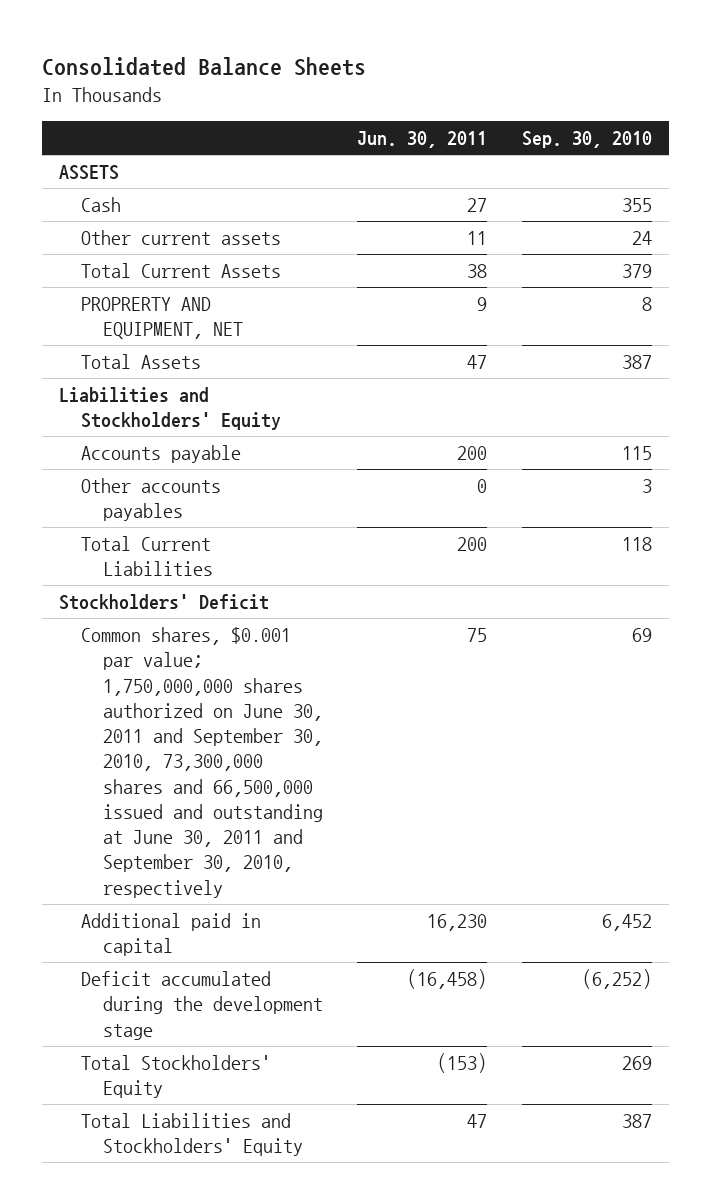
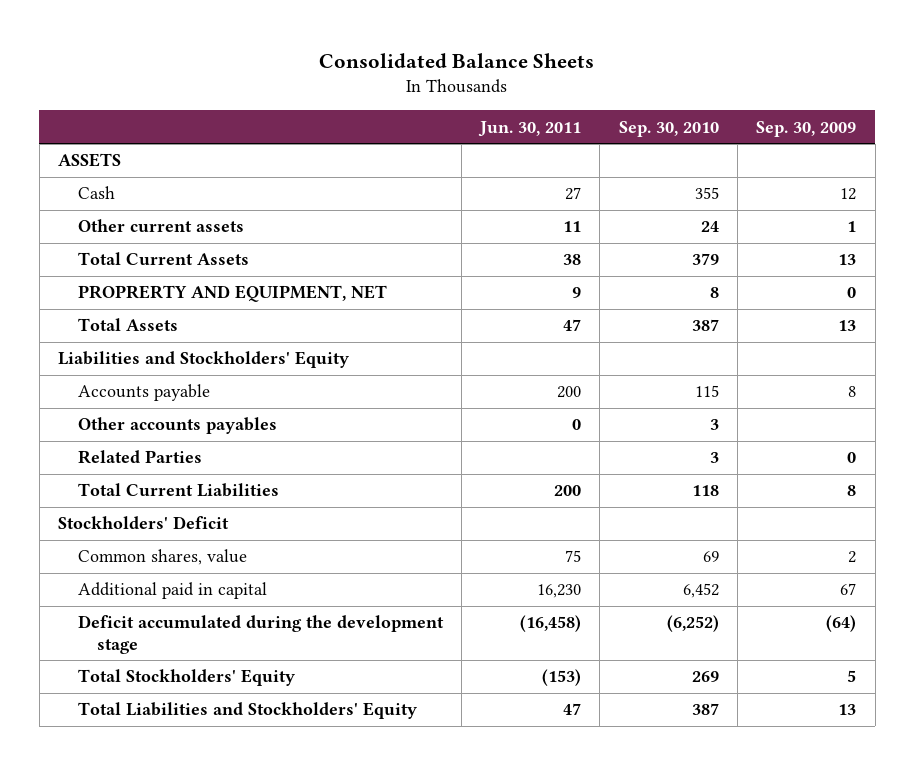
none -> [756,120,857,137] Sep. 30, 2009
none -> [77,450,202,465] Related Parties
[81,626,323,898] Common shares, $0.001 par value; 1,750,000,000 shares authorized on June 30, 2011 and September 30, 2010, 73,300,000 shares and 66,500,000 issued and outstanding at June 30, 2011 and September 30, 2010, respectively -> [77,549,247,566] Common shares, value

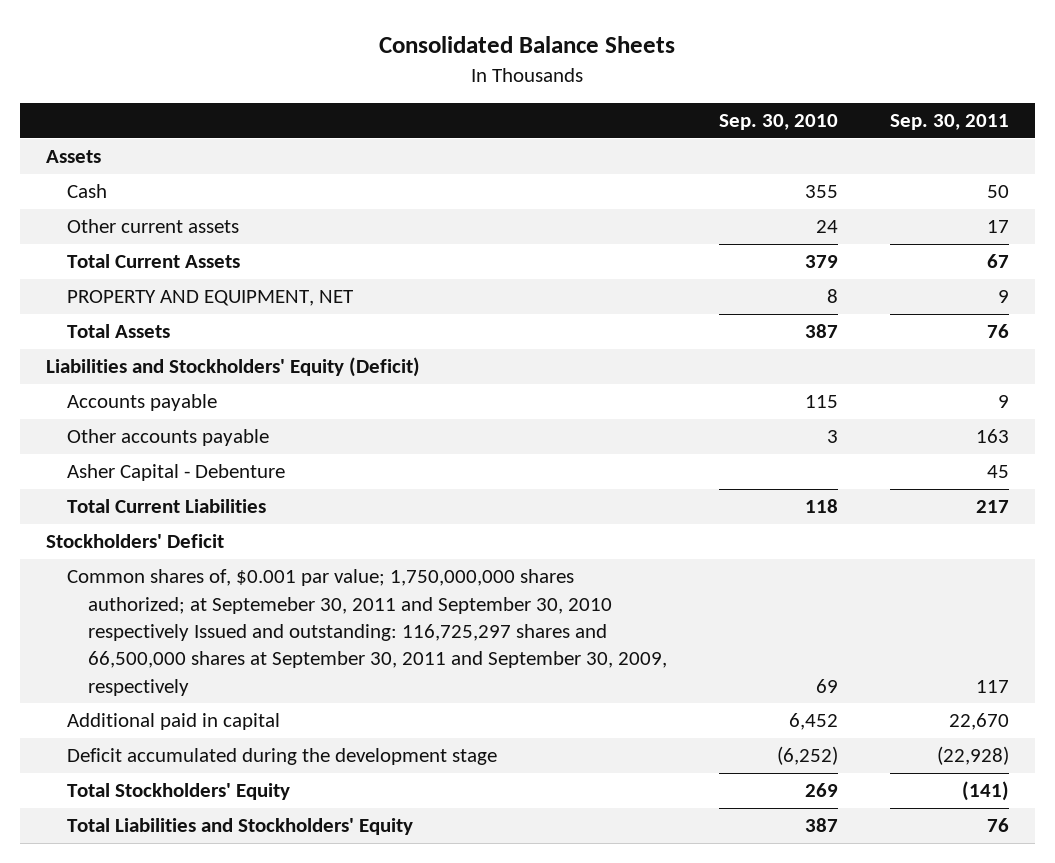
[478,120,582,137] Jun. 30, 2011 -> none
[756,120,857,137] Sep. 30, 2009 -> none
none -> [889,114,1009,131] Sep. 30, 2011
[58,153,122,168] ASSETS -> [46,150,102,164] Assets
[77,285,387,303] PROPRERTY AND EQUIPMENT, NET -> [67,290,354,307] PROPERTY AND EQUIPMENT, NET
[58,351,350,369] Liabilities and Stockholders' Equity -> [46,357,421,378] Liabilities and Stockholders' Equity (Deficit)
[77,450,202,465] Related Parties -> none
[77,417,277,435] Other accounts payables -> [67,429,270,447] Other accounts payable
none -> [67,464,286,482] Asher Capital - Debenture
[77,549,247,566] Common shares, value -> [67,569,667,696] Common shares of, $0.001 par value; 1,750,000,000 shares authorized; at Septemeber 30, 2011 and September 30, 2010 respectively Issued and outstanding: 116,725,297 shares and 66,500,000 shares at September 30, 2011 and September 30, 2009, respectively

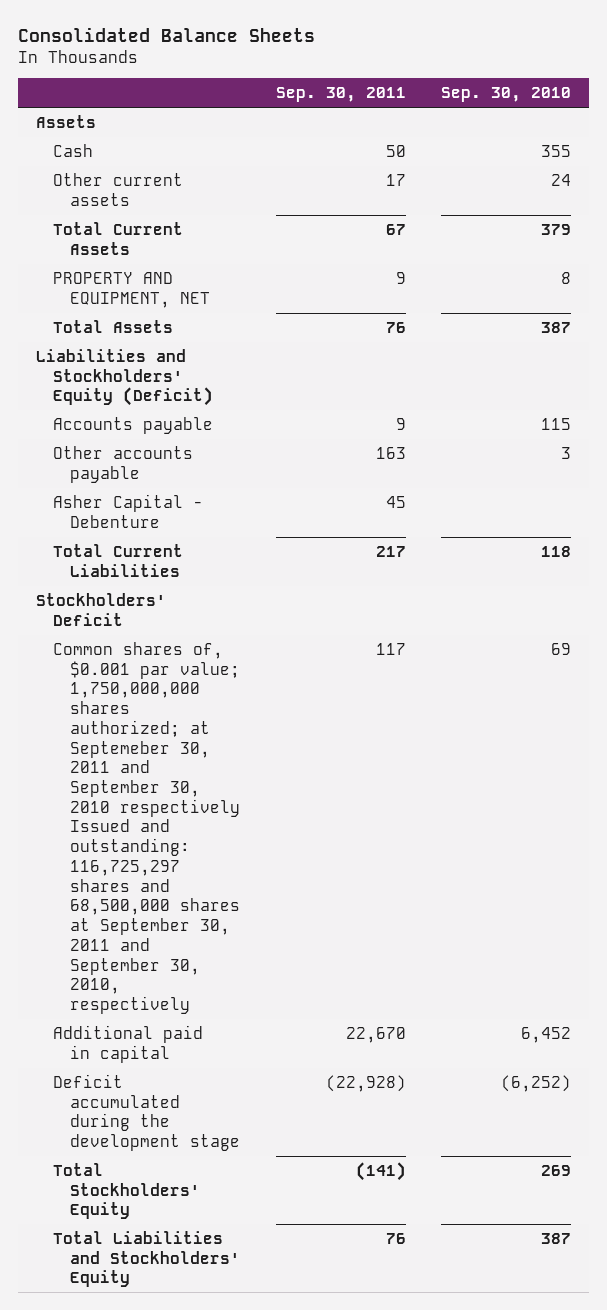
[67,569,667,696] Common shares of, $0.001 par value; 1,750,000,000 shares authorized; at Septemeber 30, 2011 and September 30, 2010 respectively Issued and outstanding: 116,725,297 shares and 66,500,000 shares at September 30, 2011 and September 30, 2009, respectively -> [52,641,240,1015] Common shares of, $0.001 par value; 1,750,000,000 shares authorized; at Septemeber 30, 2011 and September 30, 2010 respectively Issued and outstanding: 116,725,297 shares and 68,500,000 shares at September 30, 2011 and September 30, 2010, respectively

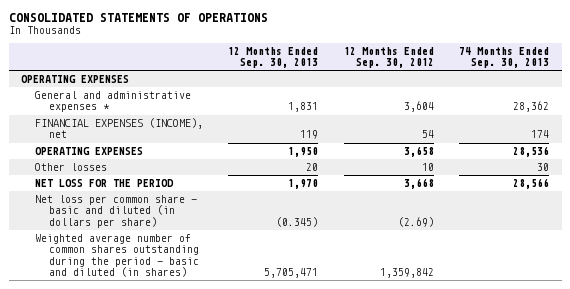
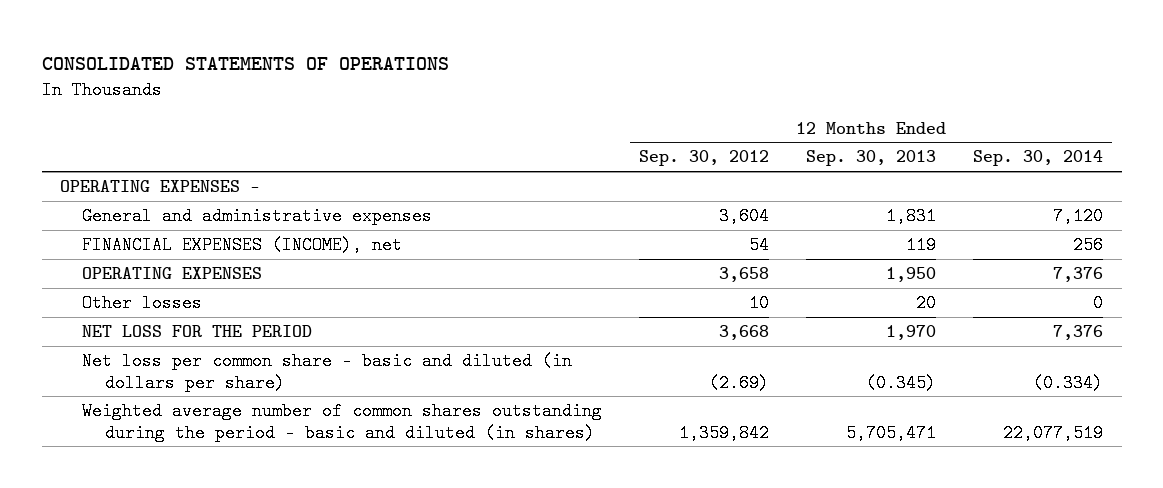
[458,47,549,69] 74 Months Ended Sep. 30, 2013 -> none
none -> [973,150,1104,167] Sep. 30, 2014
[21,75,130,84] OPERATING EXPENSES -> [60,180,261,193] OPERATING EXPENSES -
[35,91,192,113] General and administrative expenses * -> [82,207,433,226] General and administrative expenses

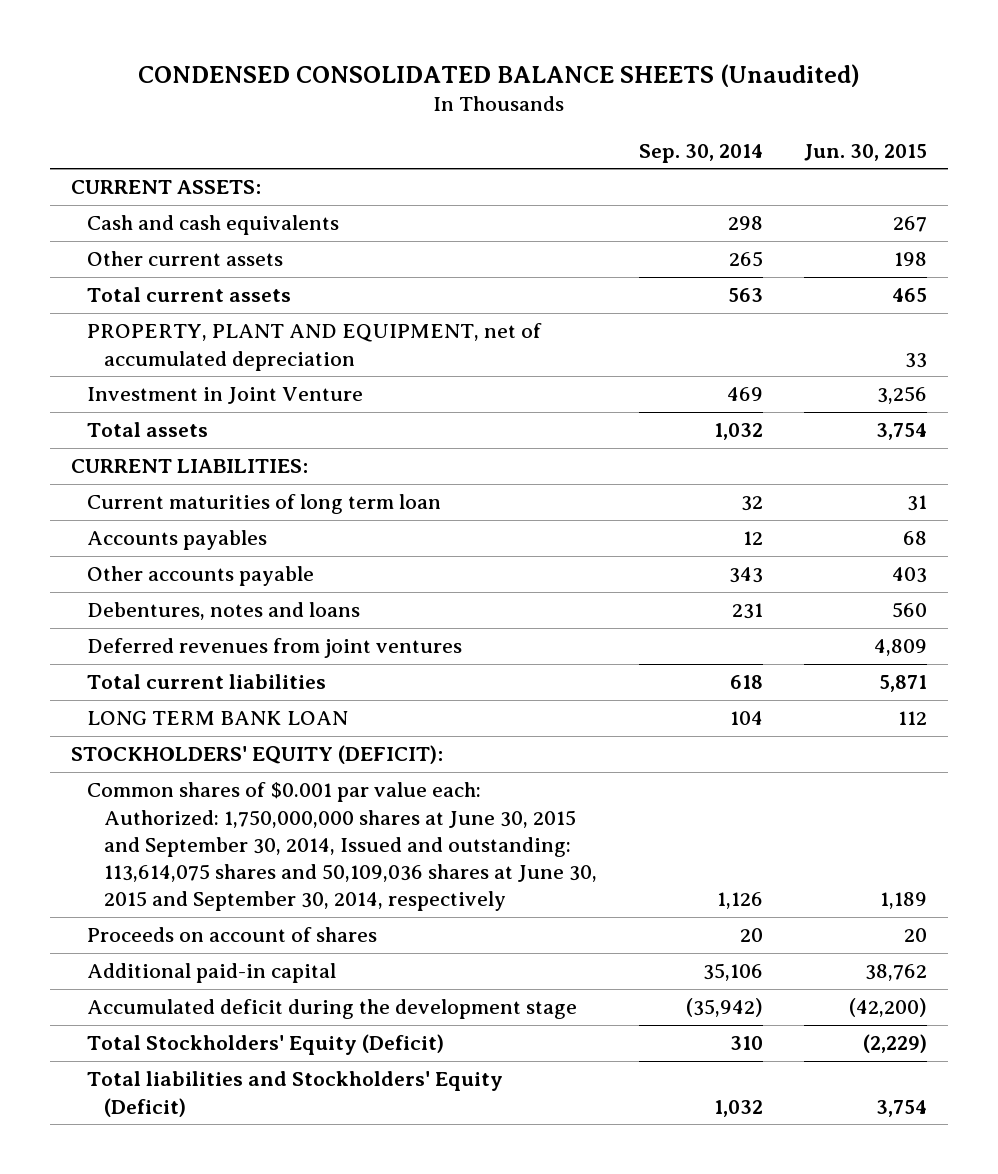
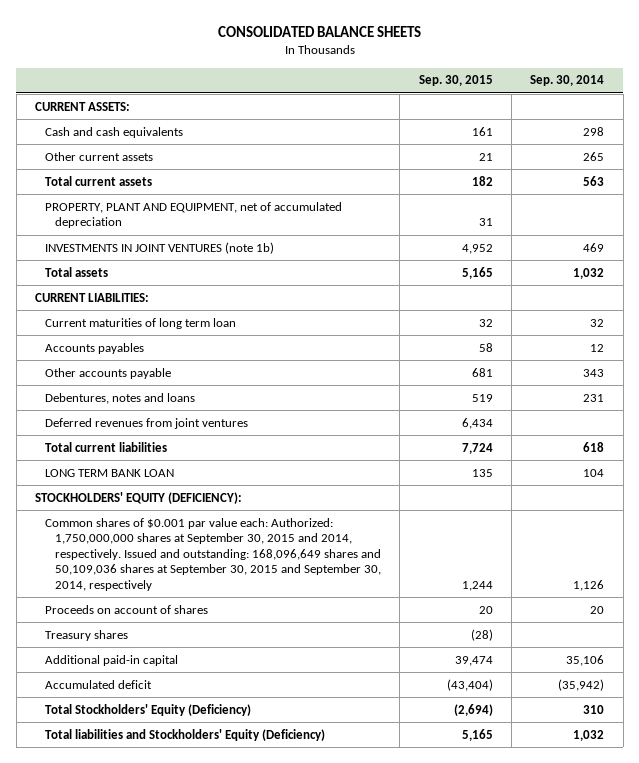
[138,63,861,87] CONDENSED CONSOLIDATED BALANCE SHEETS (Unaudited) -> [217,25,421,37] CONSOLIDATED BALANCE SHEETS
[804,143,928,161] Jun. 30, 2015 -> none
none -> [418,75,493,87] Sep. 30, 2015
[87,387,364,405] Investment in Joint Venture -> [45,241,275,254] INVESTMENTS IN JOINT VENTURES (note 1b)
[70,745,443,765] STOCKHOLDERS' EQUITY (DEFICIT): -> [35,491,243,504] STOCKHOLDERS' EQUITY (DEFICIENCY):
[87,782,597,912] Common shares of $0.001 par value each: Authorized: 1,750,000,000 shares at June 30, 2015 and September 30, 2014, Issued and outstanding: 113,614,075 shares and 50,109,036 shares at June 30, 2015 and September 30, 2014, respectively -> [45,517,382,591] Common shares of $0.001 par value each: Authorized: 1,750,000,000 shares at September 30, 2015 and 2014, respectively. Issued and outstanding: 168,096,649 shares and 50,109,036 shares at September 30, 2015 and September 30, 2014, respectively
none -> [45,629,129,641] Treasury shares
[87,999,578,1020] Accumulated deficit during the development stage -> [45,679,153,689] Accumulated deficit
[87,1034,445,1056] Total Stockholders' Equity (Deficit) -> [45,703,252,716] Total Stockholders' Equity (Deficiency)
[87,1071,504,1117] Total liabilities and Stockholders' Equity (Deficit) -> [45,728,326,741] Total liabilities and Stockholders' Equity (Deficiency)

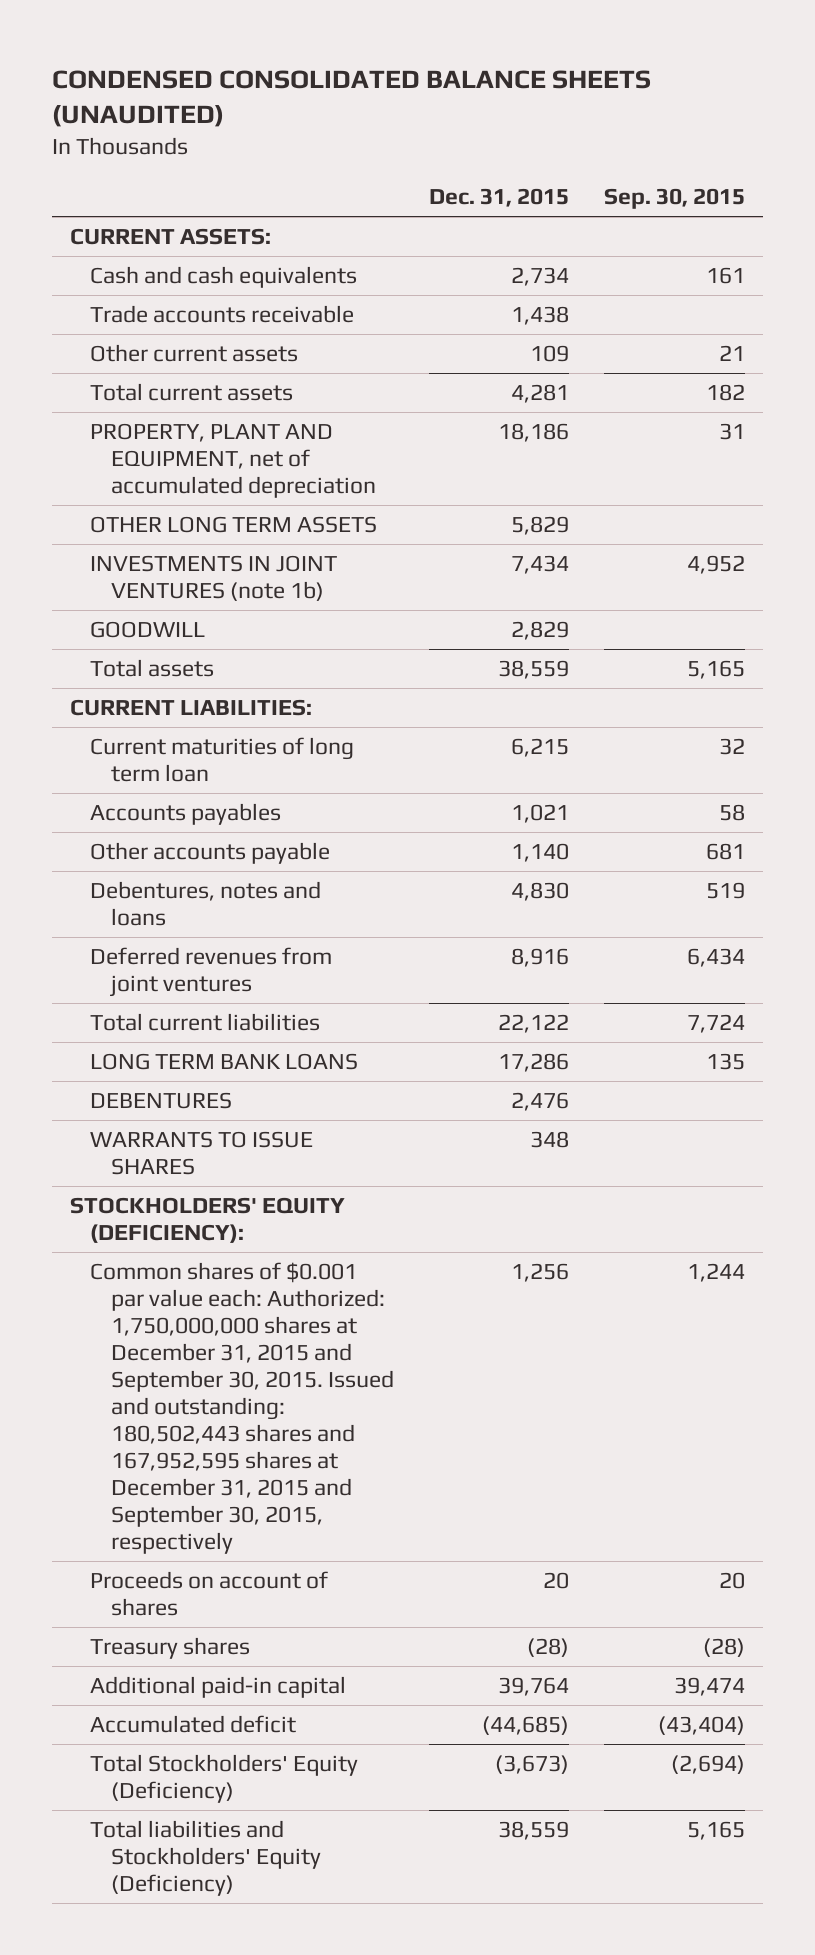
[217,25,421,37] CONSOLIDATED BALANCE SHEETS -> [52,69,652,128] CONDENSED CONSOLIDATED BALANCE SHEETS (UNAUDITED)
[530,75,605,87] Sep. 30, 2014 -> none
none -> [428,188,569,208] Dec. 31, 2015
none -> [90,304,355,323] Trade accounts receivable
none -> [90,515,378,533] OTHER LONG TERM ASSETS
none -> [90,620,206,638] GOODWILL
[45,468,175,477] LONG TERM BANK LOAN -> [90,1052,359,1070] LONG TERM BANK LOANS
none -> [90,1091,233,1109] DEBENTURES
none -> [90,1130,314,1175] WARRANTS TO ISSUE SHARES
[45,517,382,591] Common shares of $0.001 par value each: Authorized: 1,750,000,000 shares at September 30, 2015 and 2014, respectively. Issued and outstanding: 168,096,649 shares and 50,109,036 shares at September 30, 2015 and September 30, 2014, respectively -> [90,1261,394,1554] Common shares of $0.001 par value each: Authorized: 1,750,000,000 shares at December 31, 2015 and September 30, 2015. Issued and outstanding: 180,502,443 shares and 167,952,595 shares at December 31, 2015 and September 30, 2015, respectively

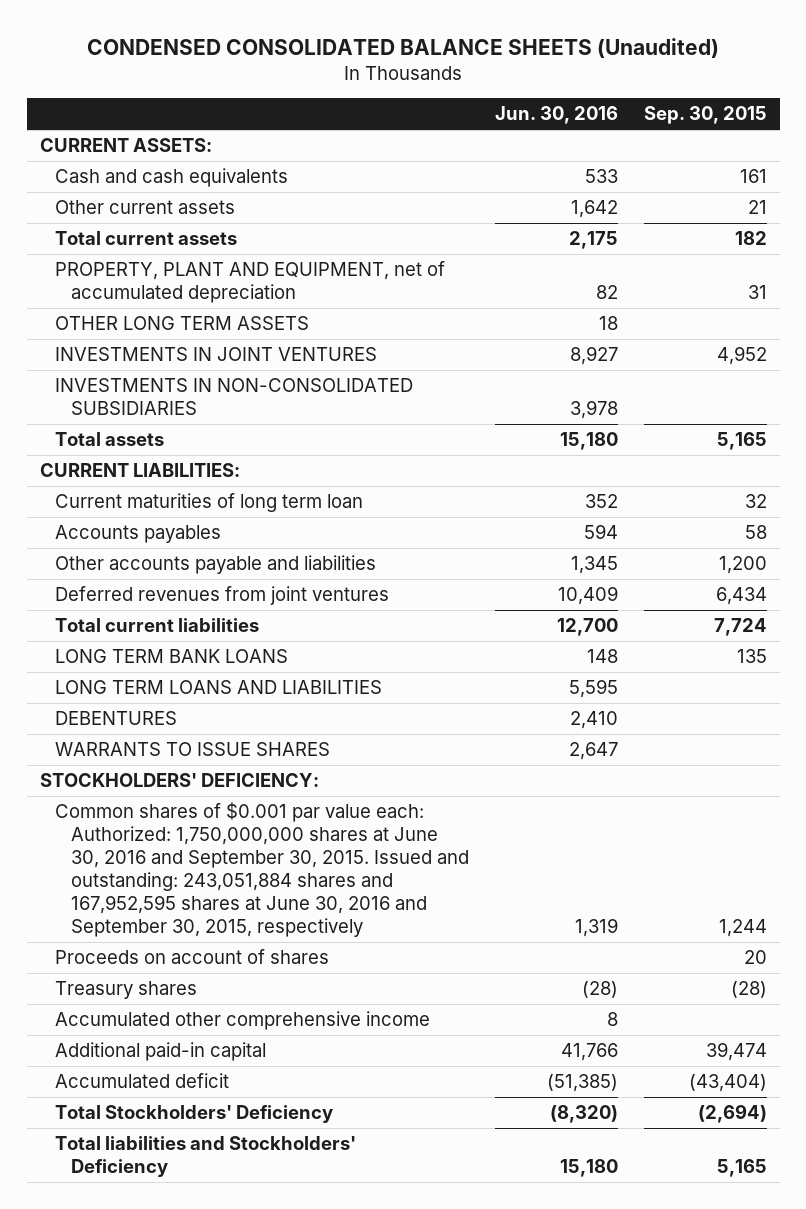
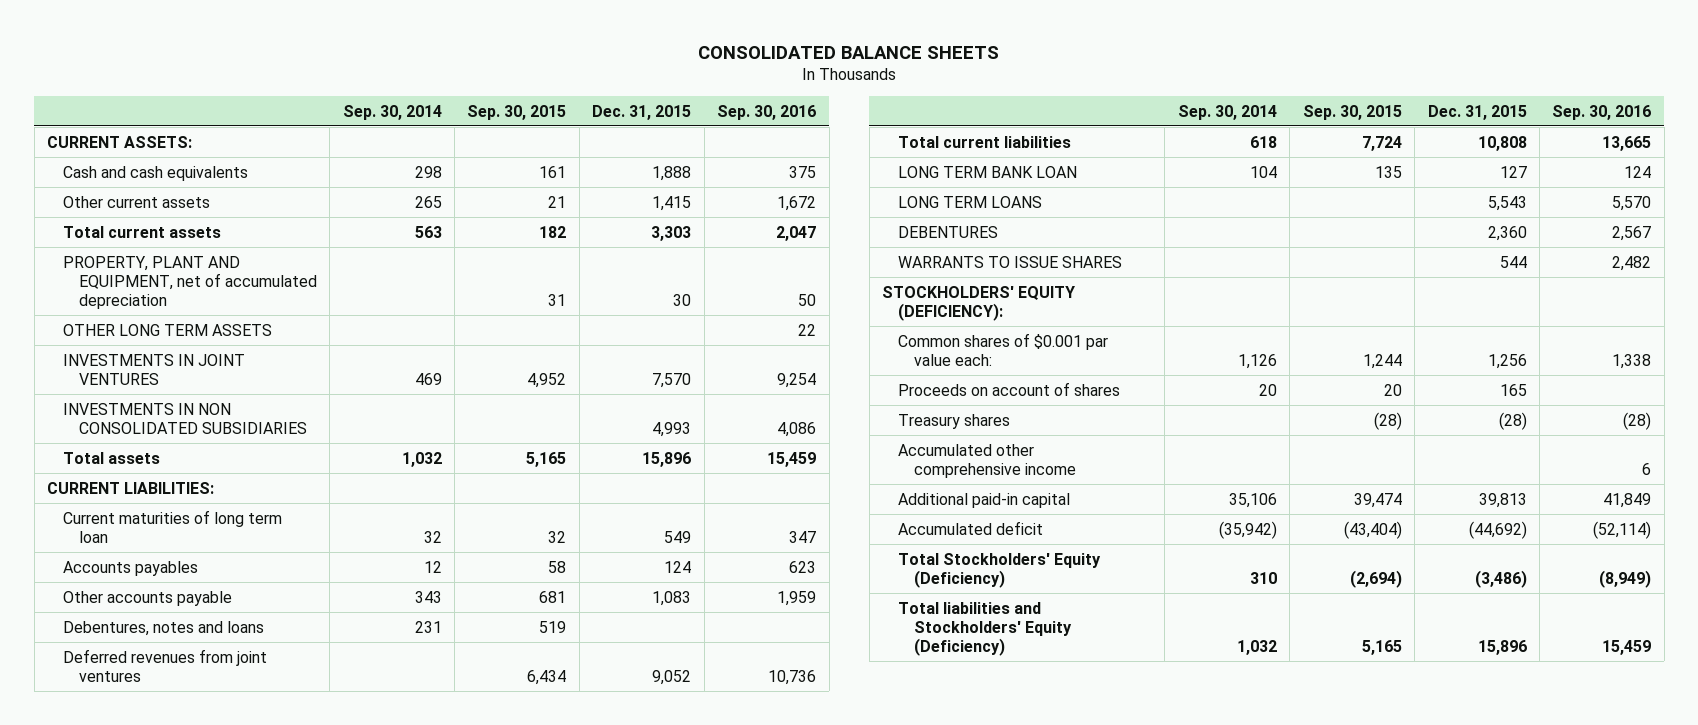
[87,38,720,59] CONDENSED CONSOLIDATED BALANCE SHEETS (Unaudited) -> [698,45,1000,59] CONSOLIDATED BALANCE SHEETS
[494,106,618,125] Jun. 30, 2016 -> none
none -> [342,104,442,120] Sep. 30, 2014
none -> [592,104,692,120] Dec. 31, 2015
none -> [717,104,817,120] Sep. 30, 2016
[55,378,414,416] INVESTMENTS IN NON-CONSOLIDATED SUBSIDIARIES -> [62,402,307,434] INVESTMENTS IN NON CONSOLIDATED SUBSIDIARIES
[55,555,377,575] Other accounts payable and liabilities -> [62,590,232,606] Other accounts payable
[718,556,767,575] 1,200 -> [539,590,567,603] 681
none -> [62,620,264,636] Debentures, notes and loans
[55,649,289,664] LONG TERM BANK LOANS -> [897,165,1077,178] LONG TERM BANK LOAN
[55,680,383,695] LONG TERM LOANS AND LIABILITIES -> [897,195,1042,208] LONG TERM LOANS
[39,773,319,788] STOCKHOLDERS' DEFICIENCY: -> [882,285,1076,321] STOCKHOLDERS' EQUITY (DEFICIENCY):
[55,802,469,937] Common shares of $0.001 par value each: Authorized: 1,750,000,000 shares at June 30, 2016 and September 30, 2015. Issued and outstanding: 243,051,884 shares and 167,952,595 shares at June 30, 2016 and September 30, 2015, respectively -> [897,332,1108,366] Common shares of $0.001 par value each:
[55,1105,334,1124] Total Stockholders' Deficiency -> [897,552,1101,588] Total Stockholders' Equity (Deficiency)
[55,1136,357,1178] Total liabilities and Stockholders' Deficiency -> [897,601,1072,656] Total liabilities and Stockholders' Equity (Deficiency)

